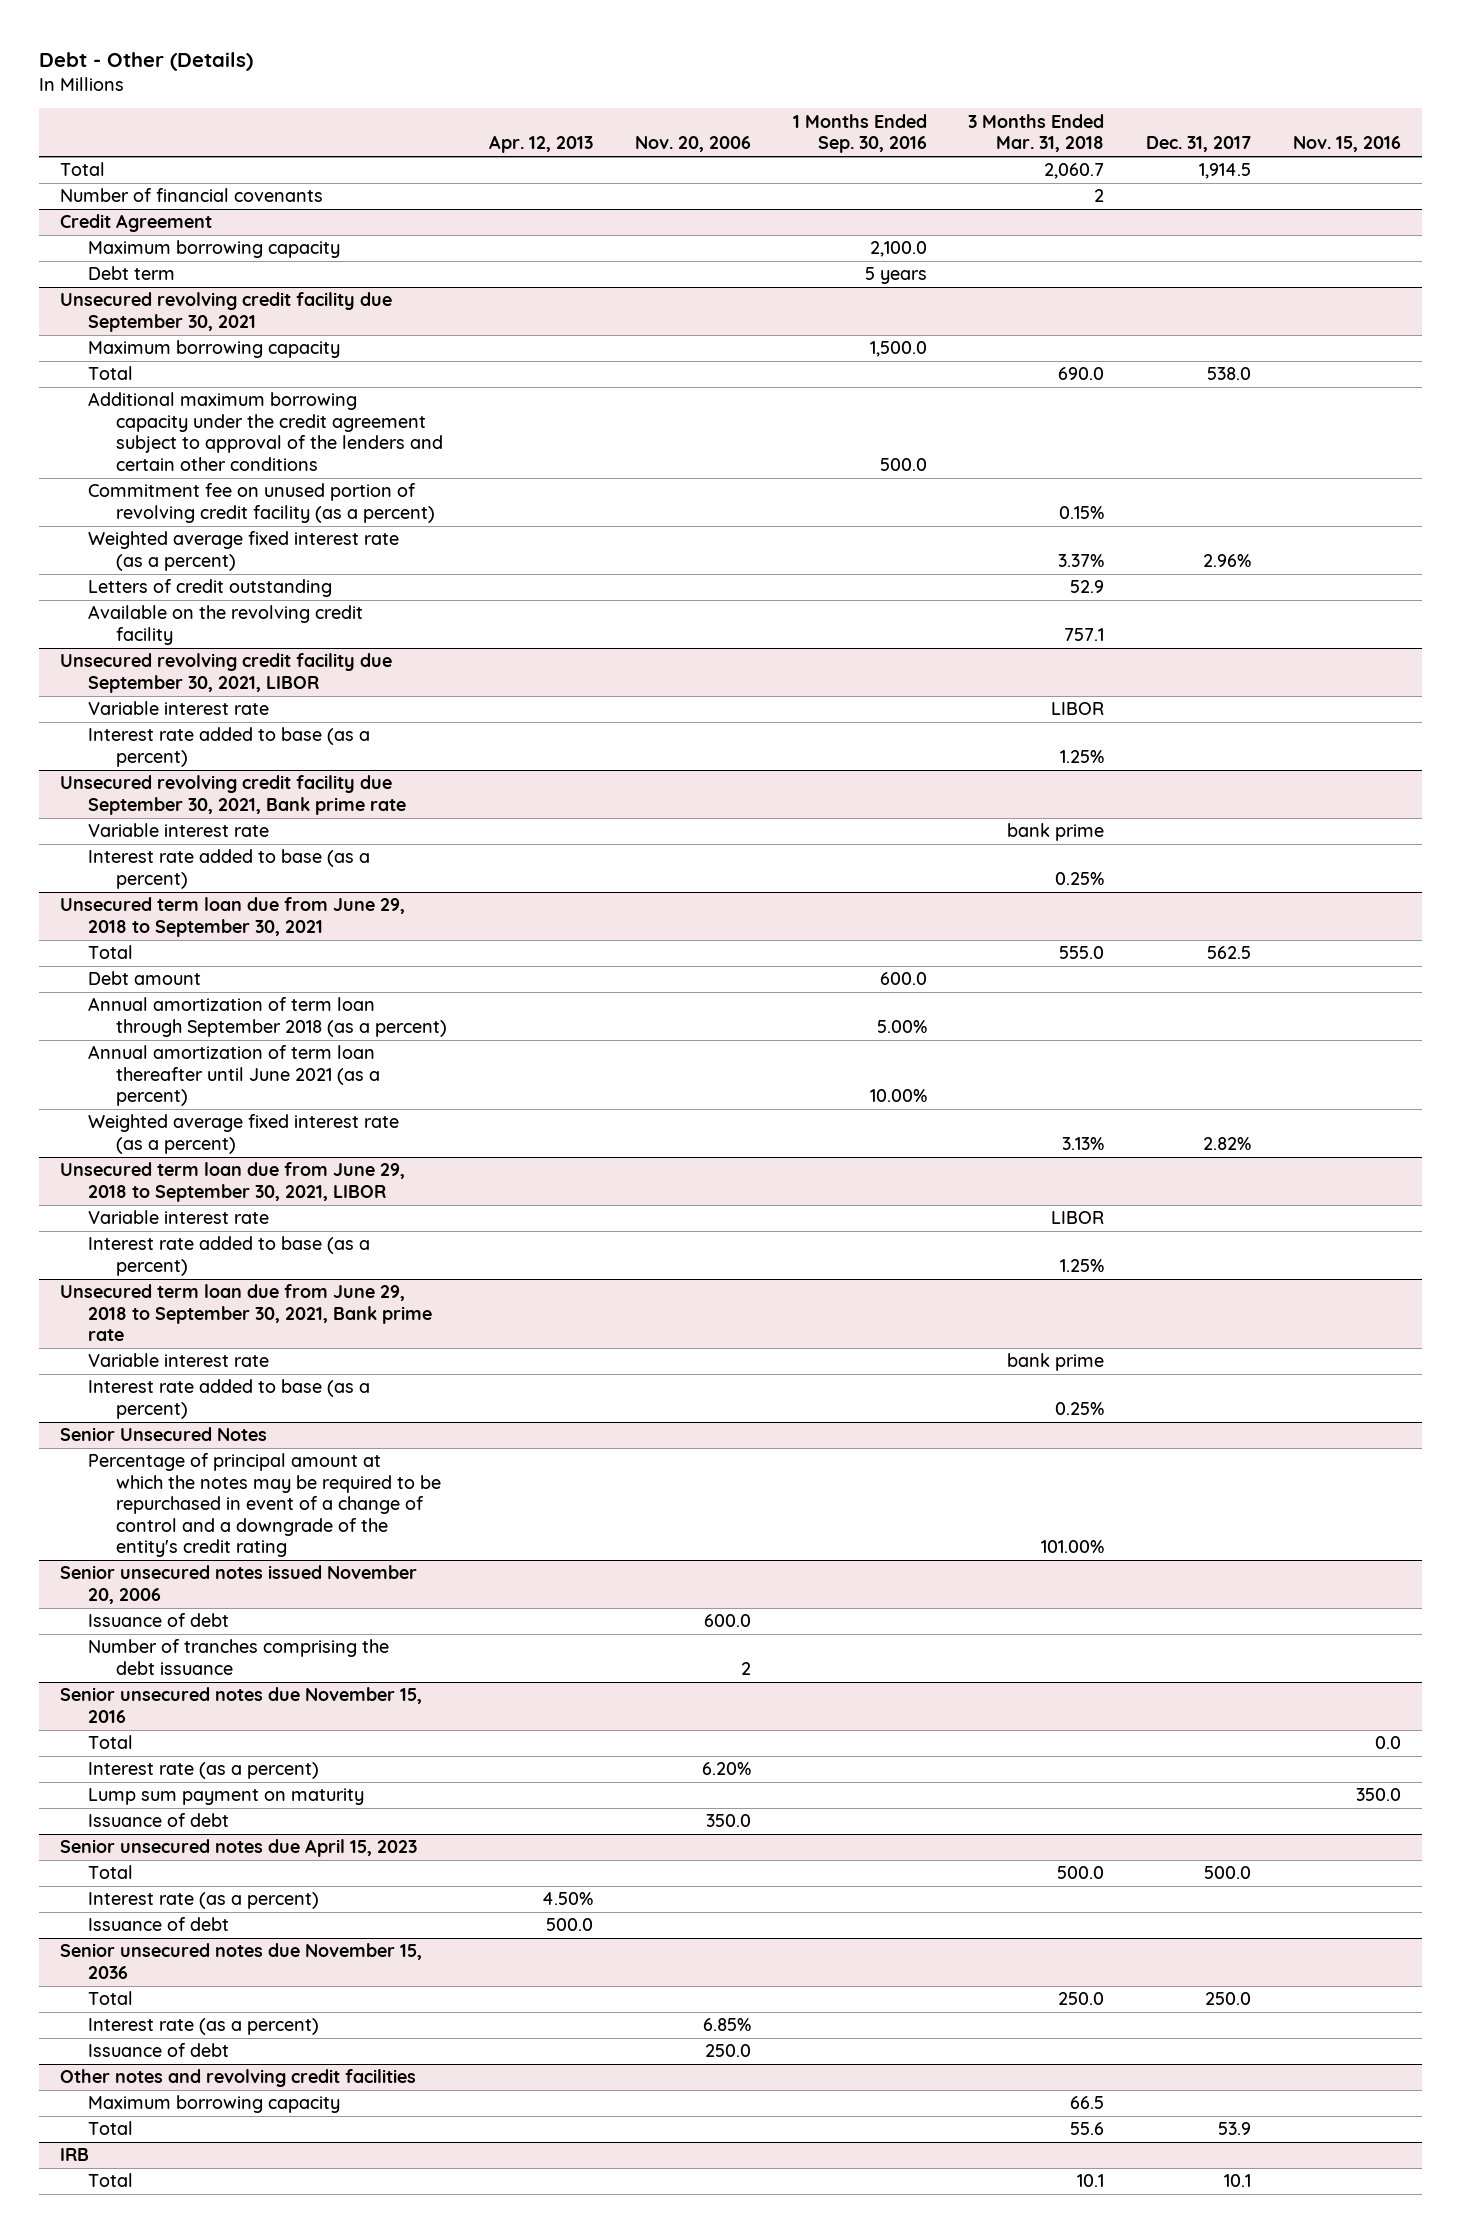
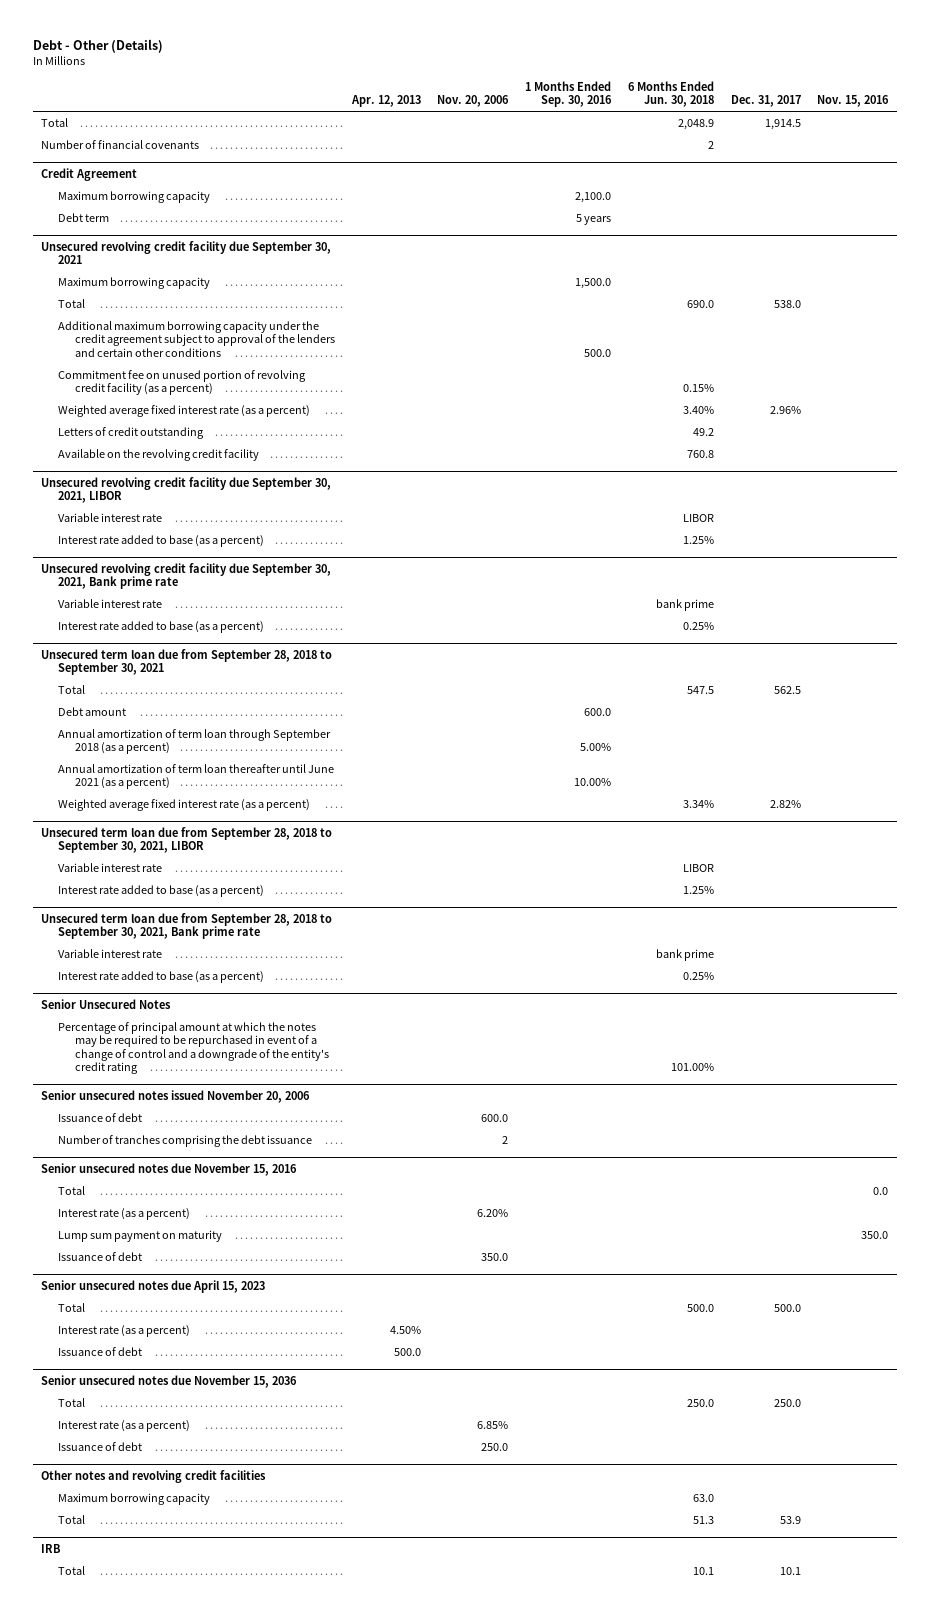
[968,113,1105,153] 3 Months Ended Mar. 31, 2018 -> none
none -> [627,80,714,108] 6 Months Ended Jun. 30, 2018
[59,897,405,937] Unsecured term loan due from June 29, 2018 to September 30, 2021 -> [41,648,333,675] Unsecured term loan due from September 28, 2018 to September 30, 2021
[59,1162,405,1202] Unsecured term loan due from June 29, 2018 to September 30, 2021, LIBOR -> [41,826,333,853] Unsecured term loan due from September 28, 2018 to September 30, 2021, LIBOR
[59,1284,433,1342] Unsecured term loan due from June 29, 2018 to September 30, 2021, Bank prime rate -> [41,912,333,939] Unsecured term loan due from September 28, 2018 to September 30, 2021, Bank prime rate

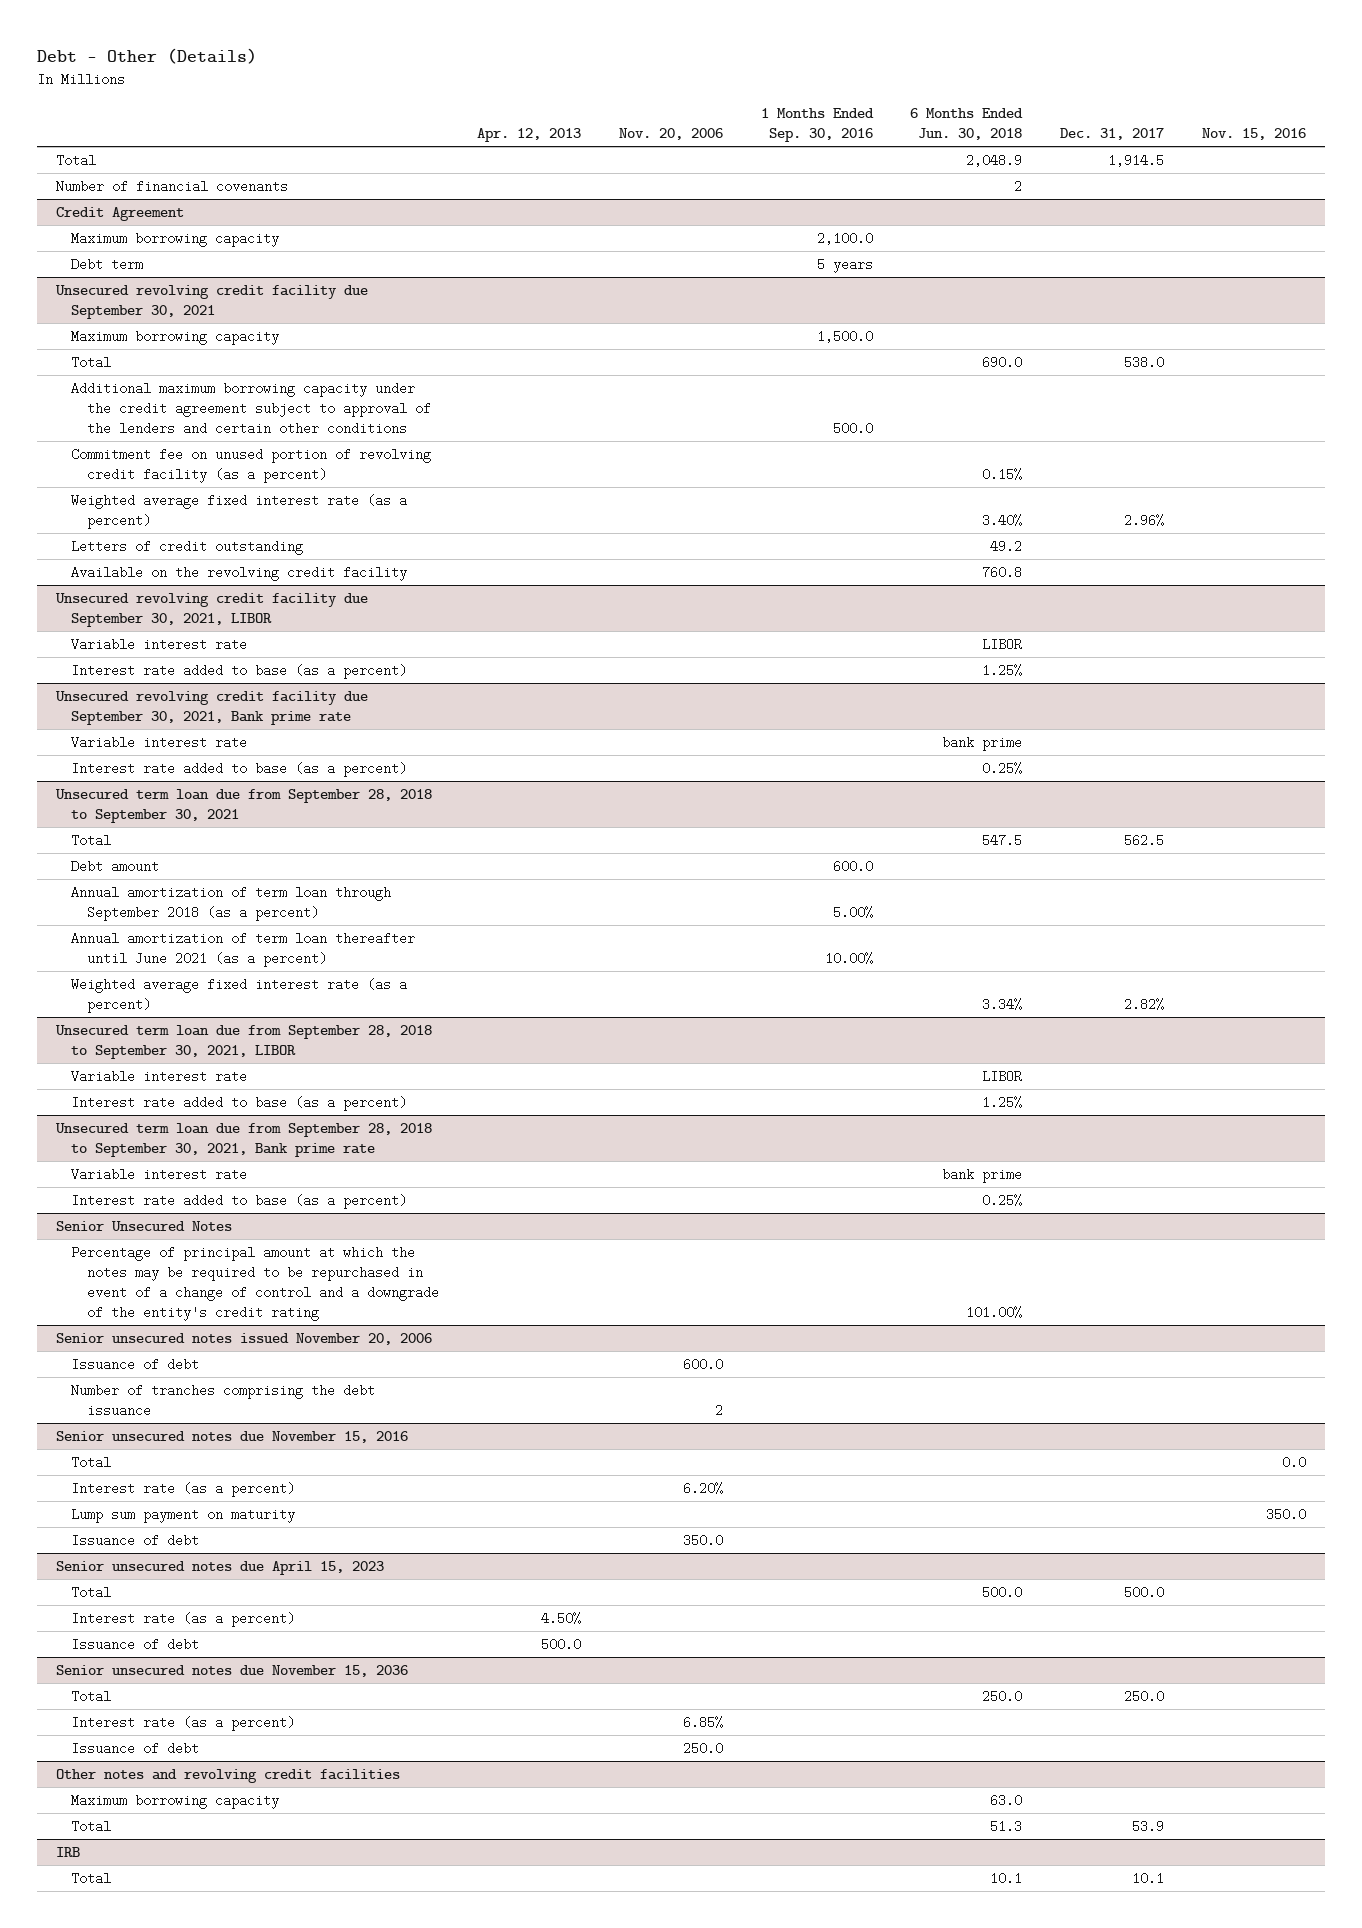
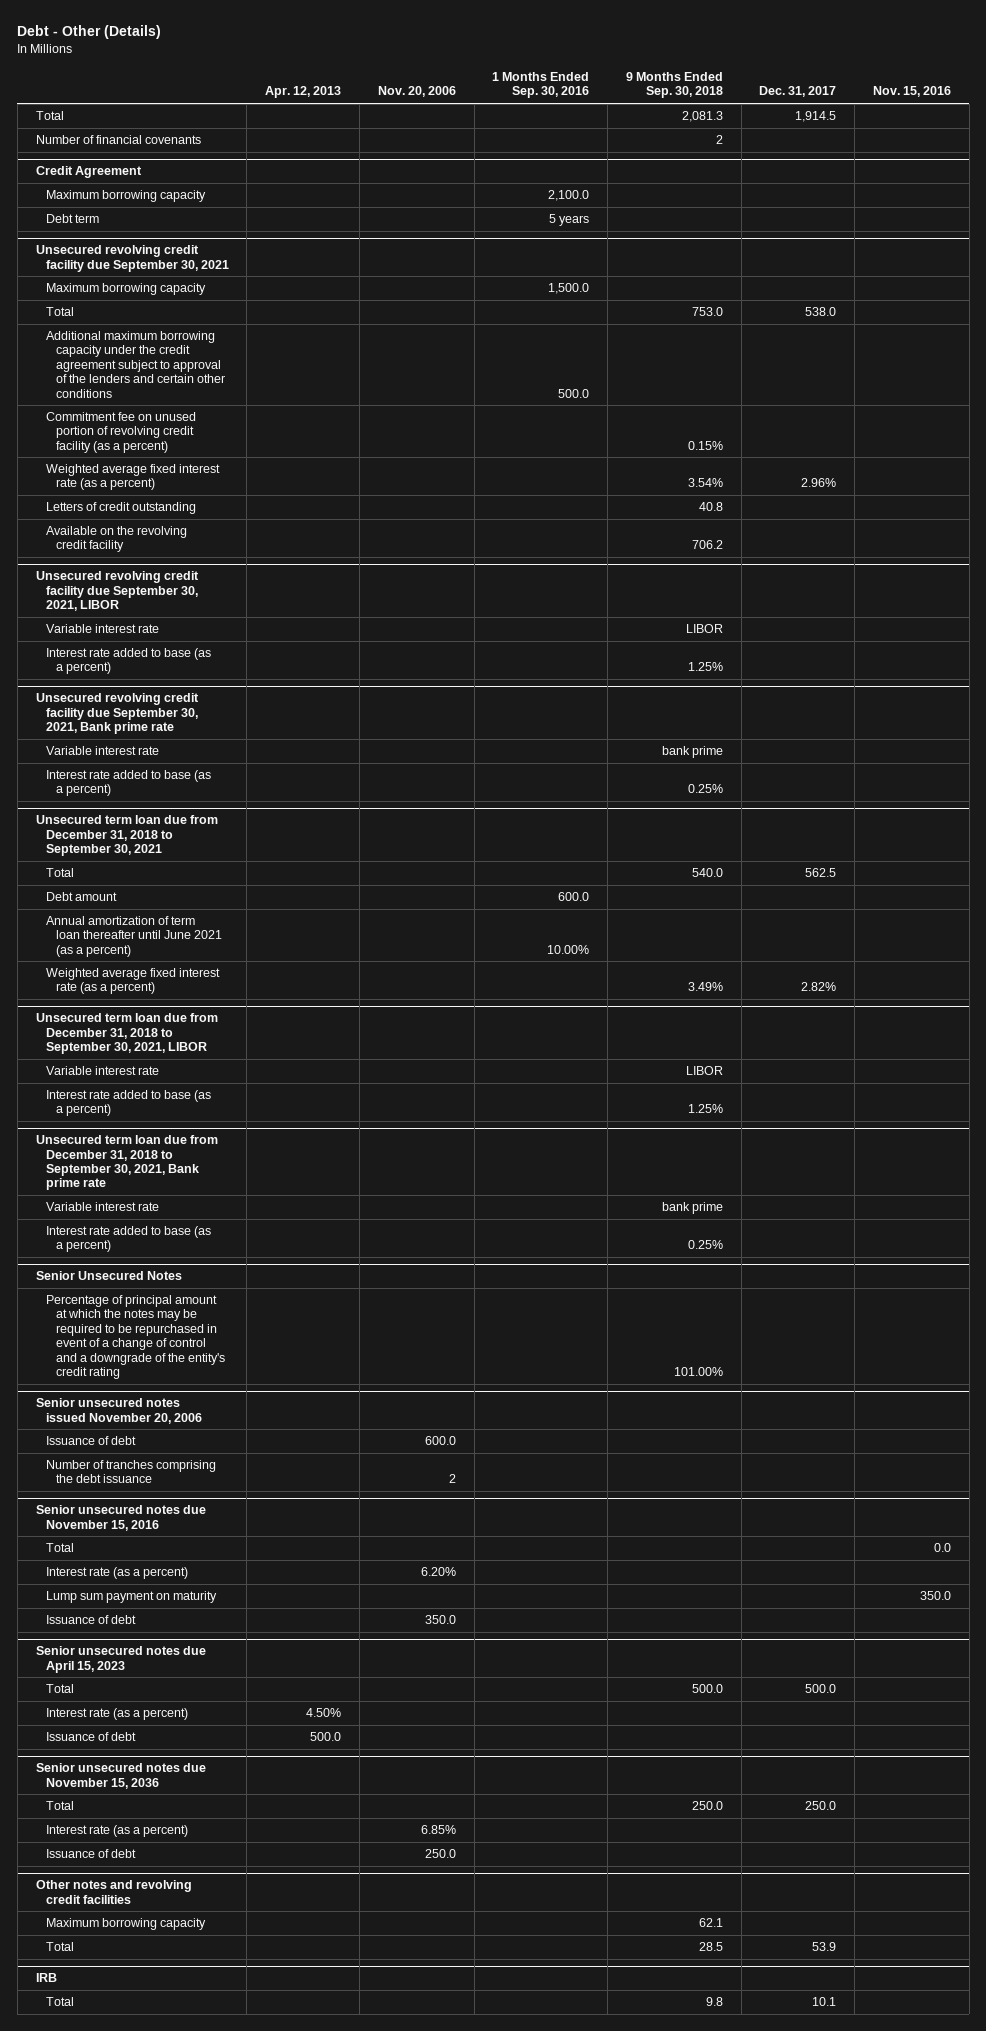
[910,108,1024,141] 6 Months Ended Jun. 30, 2018 -> none
none -> [625,72,723,99] 9 Months Ended Sep. 30, 2018
[54,788,432,824] Unsecured term loan due from September 28, 2018 to September 30, 2021 -> [35,815,218,856] Unsecured term loan due from December 31, 2018 to September 30, 2021
[71,885,392,922] Annual amortization of term loan through September 2018 (as a percent) -> none
[54,1024,432,1060] Unsecured term loan due from September 28, 2018 to September 30, 2021, LIBOR -> [35,1013,218,1054] Unsecured term loan due from December 31, 2018 to September 30, 2021, LIBOR
[54,1122,432,1158] Unsecured term loan due from September 28, 2018 to September 30, 2021, Bank prime rate -> [35,1135,218,1191] Unsecured term loan due from December 31, 2018 to September 30, 2021, Bank prime rate

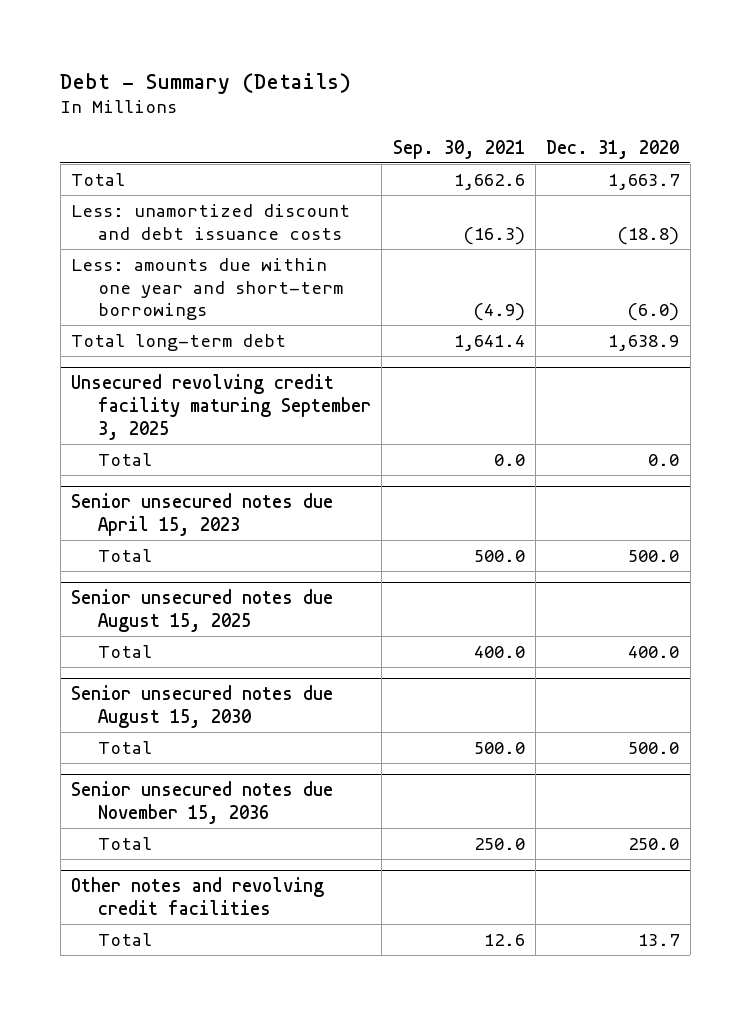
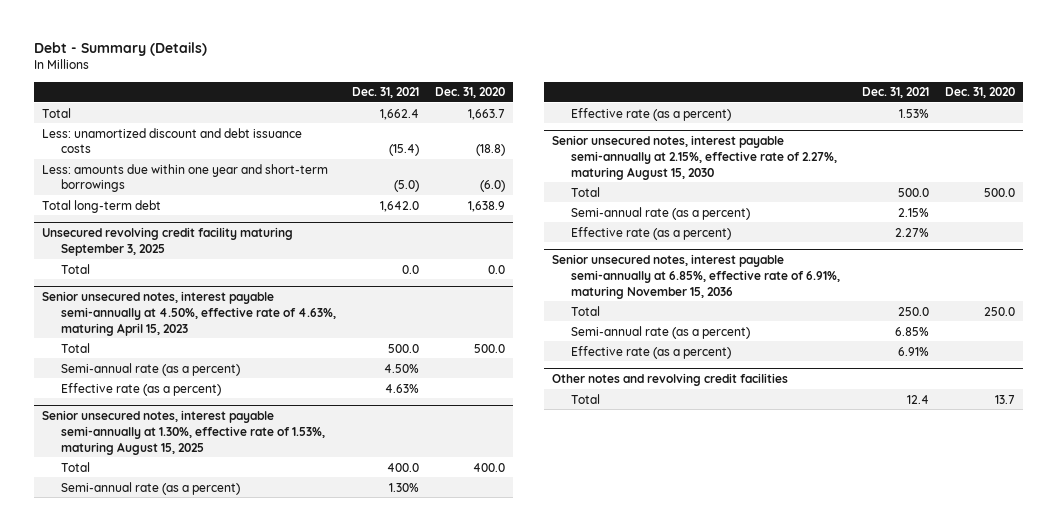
[392,139,525,159] Sep. 30, 2021 -> none
none -> [351,87,419,99] Dec. 31, 2021
[71,493,334,536] Senior unsecured notes due April 15, 2023 -> [41,291,336,336] Senior unsecured notes, interest payable semi-annually at 4.50%, effective rate of 4.63%, maturing April 15, 2023
none -> [60,362,240,376] Semi-annual rate (as a percent)
none -> [60,382,221,396] Effective rate (as a percent)
[71,589,334,632] Senior unsecured notes due August 15, 2025 -> [41,410,325,455] Senior unsecured notes, interest payable semi-annually at 1.30%, effective rate of 1.53%, maturing August 15, 2025
none -> [60,481,240,495] Semi-annual rate (as a percent)
none -> [570,107,731,121] Effective rate (as a percent)
[71,685,334,728] Senior unsecured notes due August 15, 2030 -> [551,135,837,180] Senior unsecured notes, interest payable semi-annually at 2.15%, effective rate of 2.27%, maturing August 15, 2030
none -> [570,206,750,220] Semi-annual rate (as a percent)
none -> [570,226,731,240] Effective rate (as a percent)
[71,781,334,824] Senior unsecured notes due November 15, 2036 -> [551,254,840,299] Senior unsecured notes, interest payable semi-annually at 6.85%, effective rate of 6.91%, maturing November 15, 2036
none -> [570,325,750,339] Semi-annual rate (as a percent)
none -> [570,345,731,359] Effective rate (as a percent)

